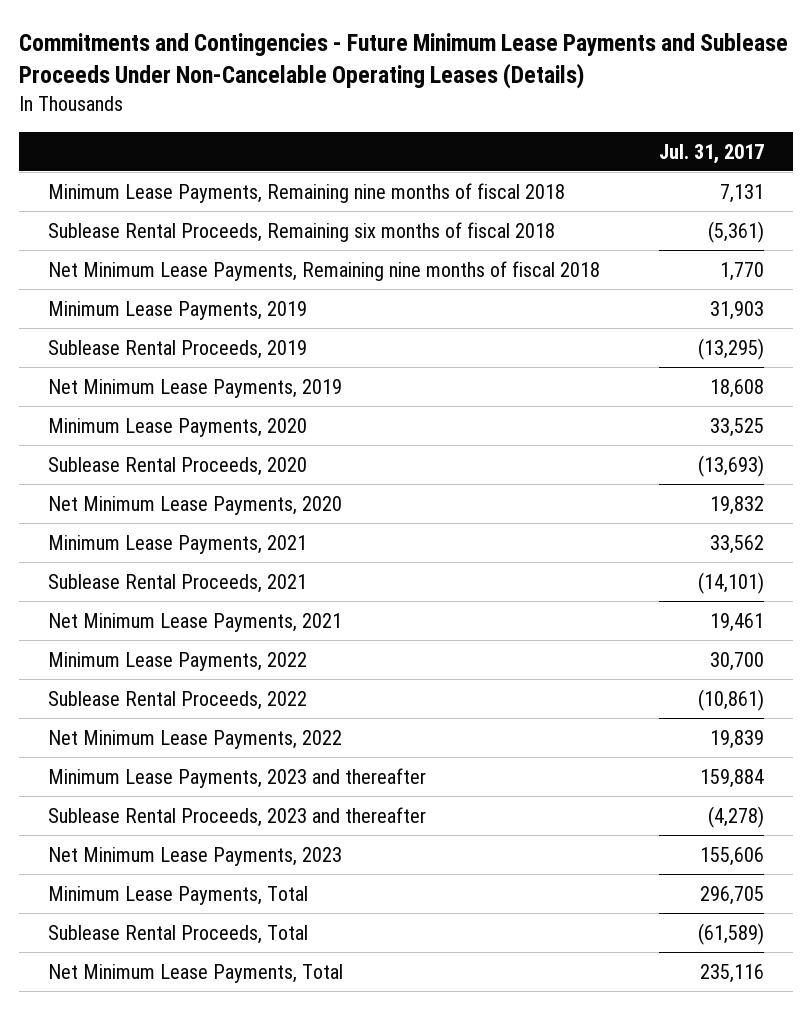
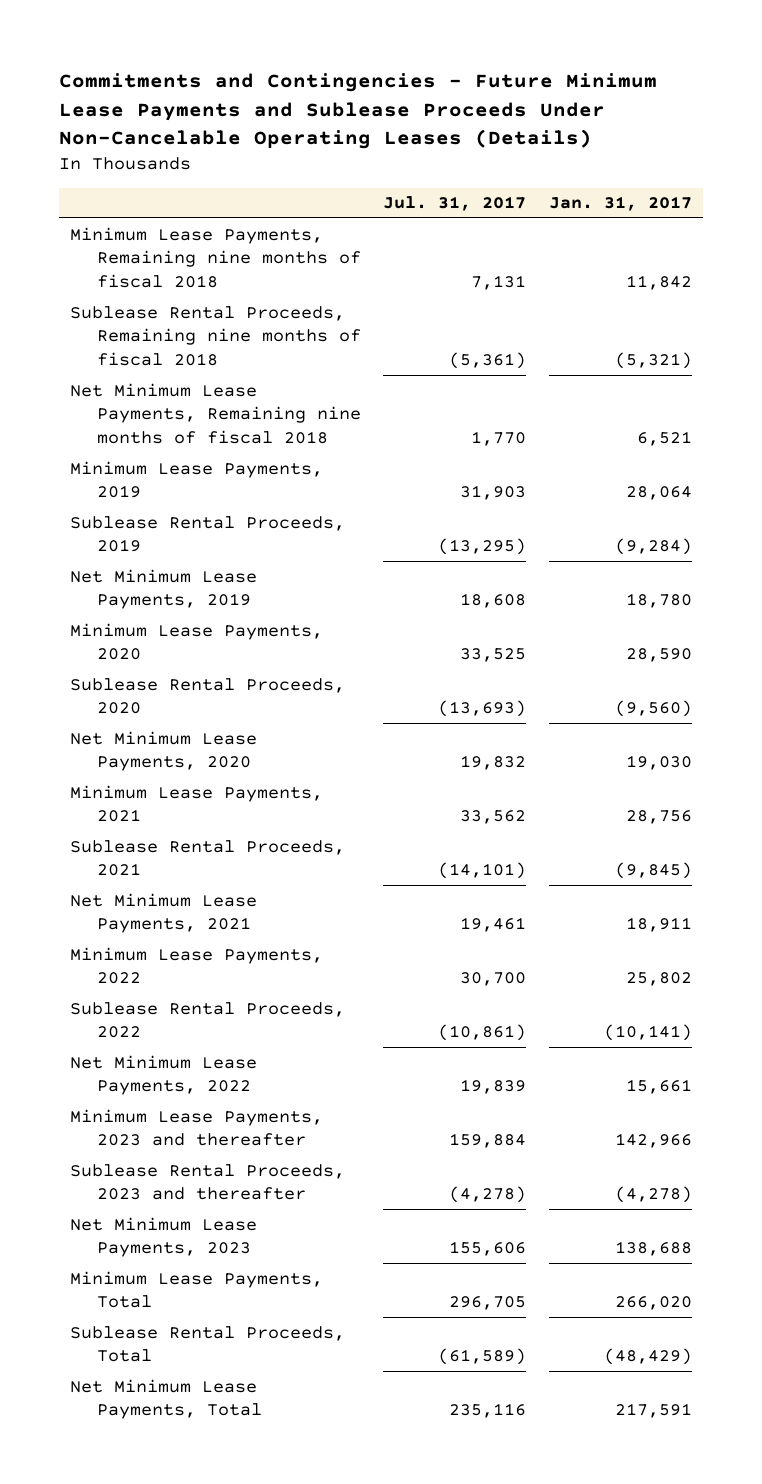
none -> [548,196,692,212] Jan. 31, 2017
[48,221,556,242] Sublease Rental Proceeds, Remaining six months of fiscal 2018 -> [69,305,361,366] Sublease Rental Proceeds, Remaining nine months of fiscal 2018

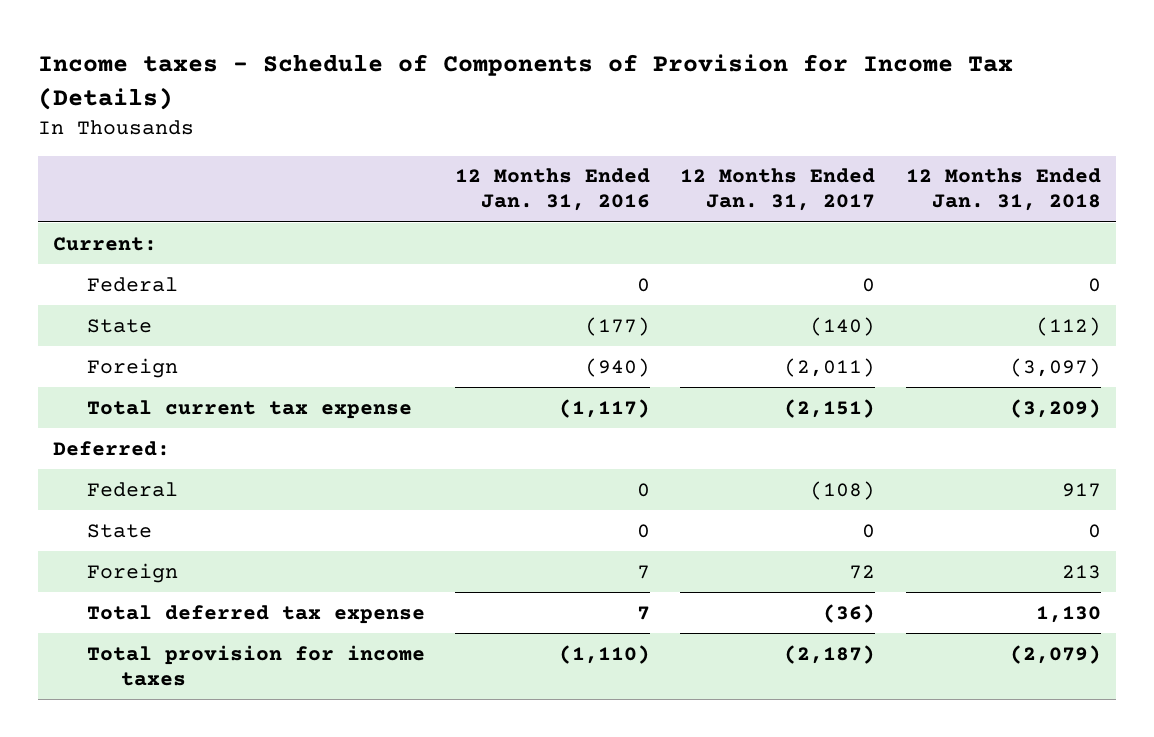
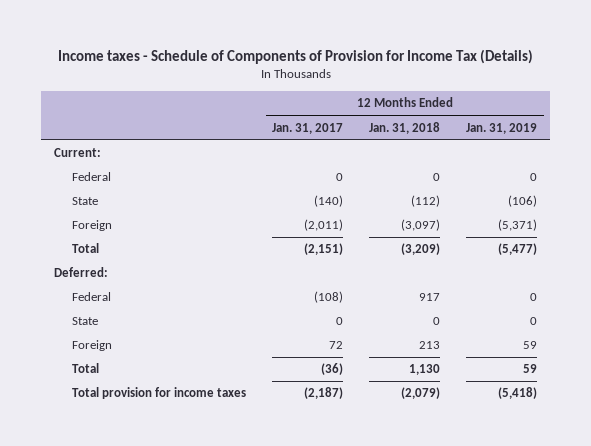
[455,168,651,212] 12 Months Ended Jan. 31, 2016 -> none
none -> [466,122,538,134] Jan. 31, 2019
[86,399,412,419] Total current tax expense -> [72,243,100,254] Total
[86,604,425,624] Total deferred tax expense -> [72,363,100,374] Total

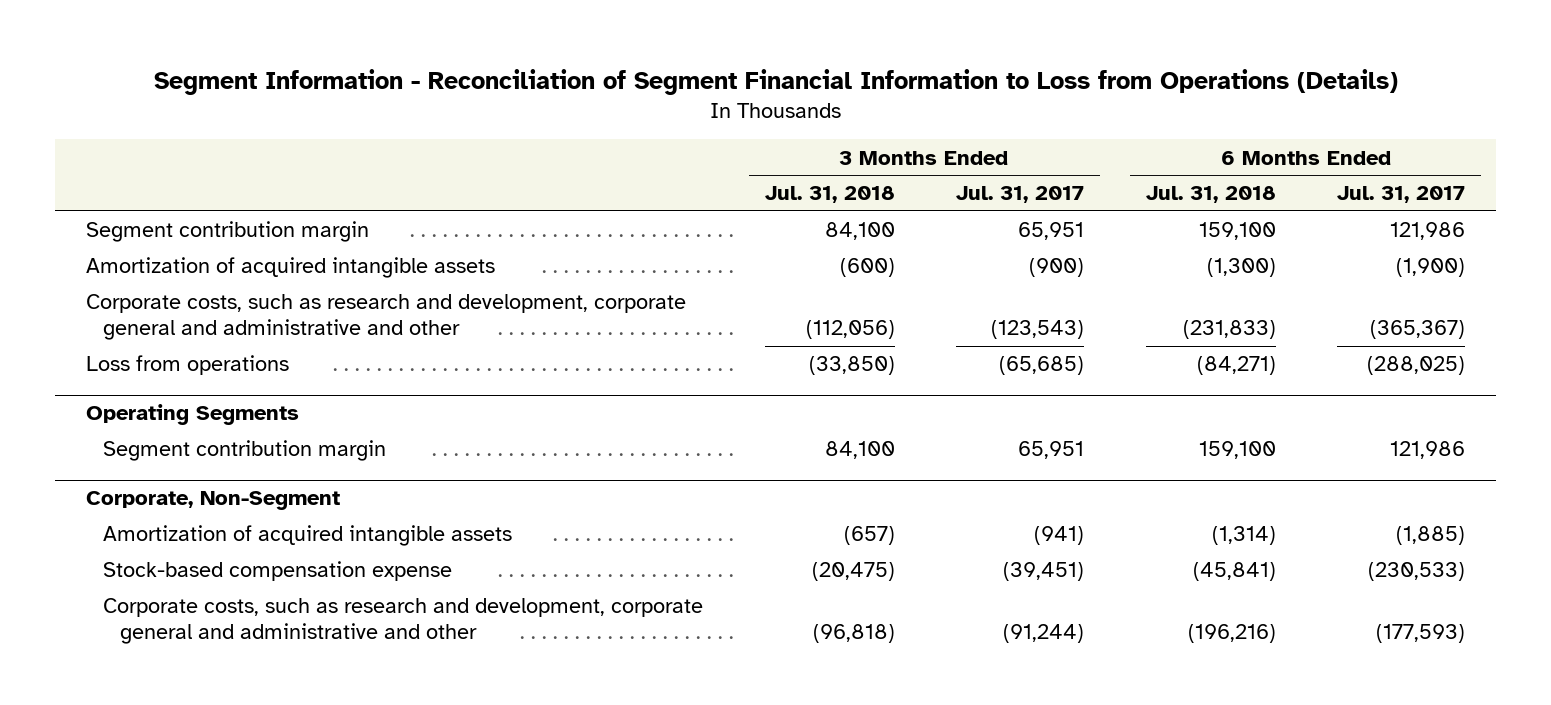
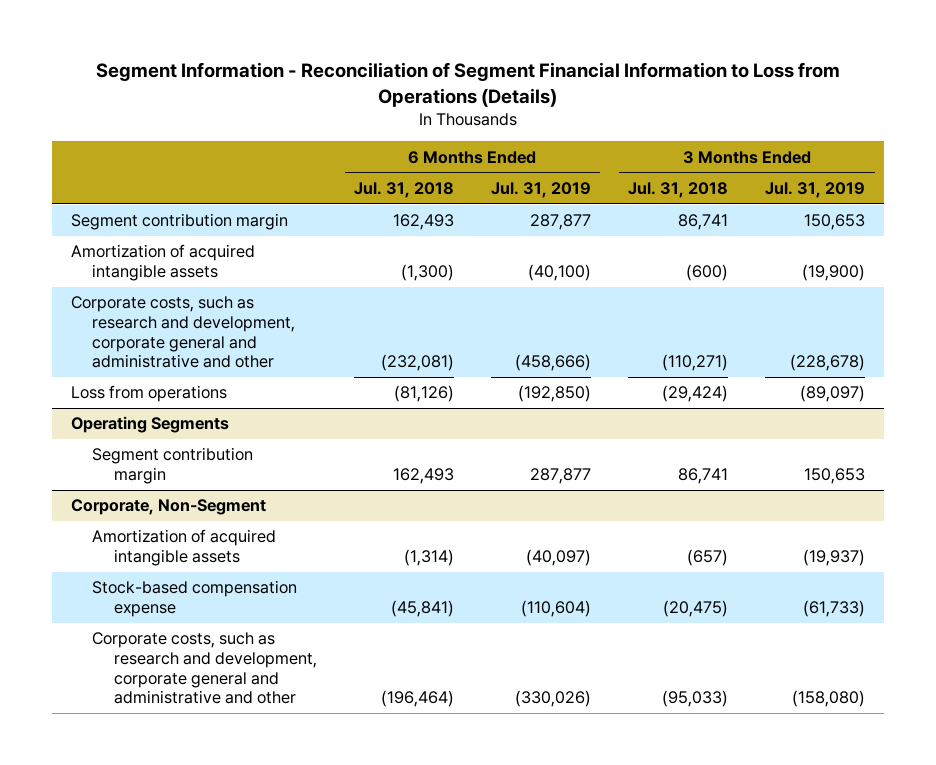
[956,186,1085,204] Jul. 31, 2017 -> none
[1337,186,1466,204] Jul. 31, 2017 -> none
none -> [491,182,592,199] Jul. 31, 2019
none -> [765,182,866,199] Jul. 31, 2019
[824,222,895,241] 84,100 -> [678,214,729,231] 86,741
[1198,222,1276,241] 159,100 -> [392,214,454,231] 162,493
[805,320,895,340] (112,056) -> [662,354,729,372] (110,271)
[1182,320,1276,340] (231,833) -> [380,354,454,372] (232,081)
[808,356,895,376] (33,850) -> [662,385,729,403] (29,424)
[1196,356,1276,376] (84,271) -> [393,385,454,403] (81,126)
[824,441,895,460] 84,100 -> [678,468,729,485] 86,741
[1198,441,1276,460] 159,100 -> [392,468,454,485] 162,493
[812,624,895,644] (96,818) -> [662,690,729,708] (95,033)
[1187,624,1276,644] (196,216) -> [380,690,454,708] (196,464)

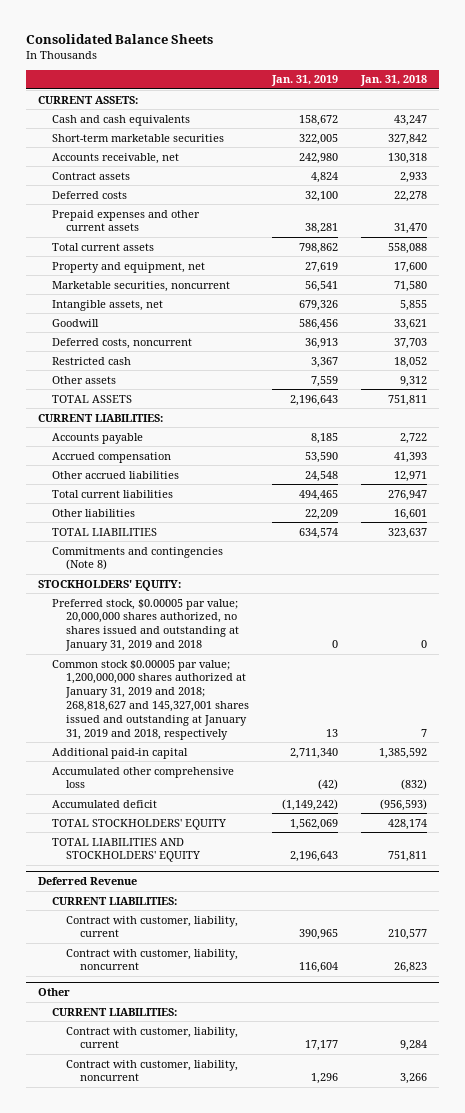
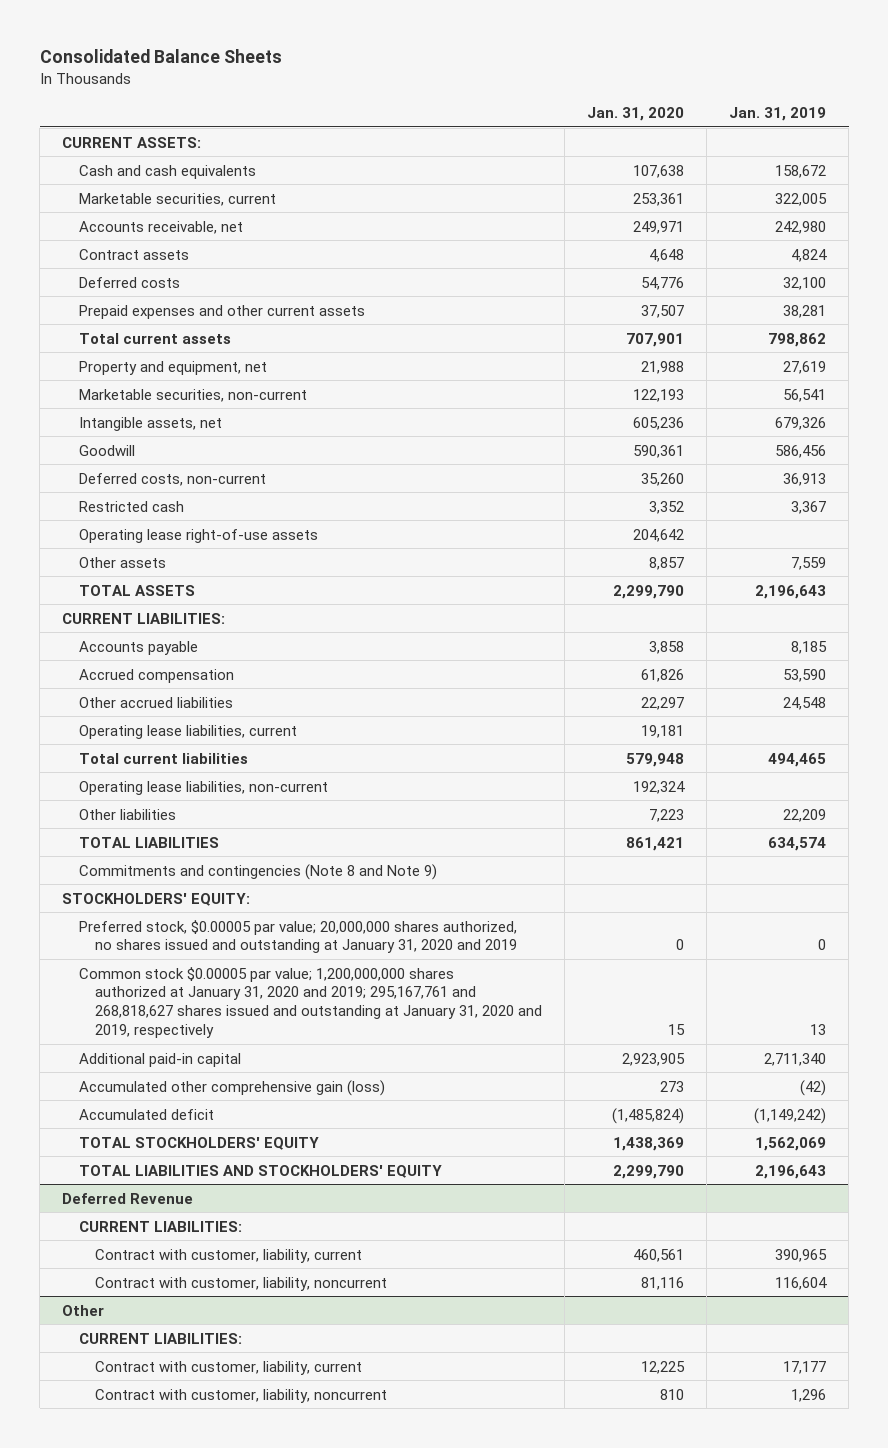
[360,75,428,87] Jan. 31, 2018 -> none
none -> [587,107,685,122] Jan. 31, 2020
[51,133,224,142] Short-term marketable securities -> [78,192,276,206] Marketable securities, current
[51,280,230,292] Marketable securities, noncurrent -> [78,388,307,402] Marketable securities, non-current
[51,337,192,349] Deferred costs, noncurrent -> [78,472,266,486] Deferred costs, non-current
none -> [78,528,318,543] Operating lease right-of-use assets
none -> [78,724,297,739] Operating lease liabilities, current
none -> [78,780,328,795] Operating lease liabilities, non-current
[51,546,223,571] Commitments and contingencies (Note 8) -> [78,863,437,880] Commitments and contingencies (Note 8 and Note 9)
[51,598,240,652] Preferred stock, $0.00005 par value; 20,000,000 shares authorized, no shares issued and outstanding at January 31, 2019 and 2018 -> [78,919,518,954] Preferred stock, $0.00005 par value; 20,000,000 shares authorized, no shares issued and outstanding at January 31, 2020 and 2019
[51,659,250,740] Common stock $0.00005 par value; 1,200,000,000 shares authorized at January 31, 2019 and 2018; 268,818,627 and 145,327,001 shares issued and outstanding at January 31, 2019 and 2018, respectively -> [78,966,543,1039] Common stock $0.00005 par value; 1,200,000,000 shares authorized at January 31, 2020 and 2019; 295,167,761 and 268,818,627 shares issued and outstanding at January 31, 2020 and 2019, respectively
[51,766,234,789] Accumulated other comprehensive loss -> [78,1079,385,1096] Accumulated other comprehensive gain (loss)

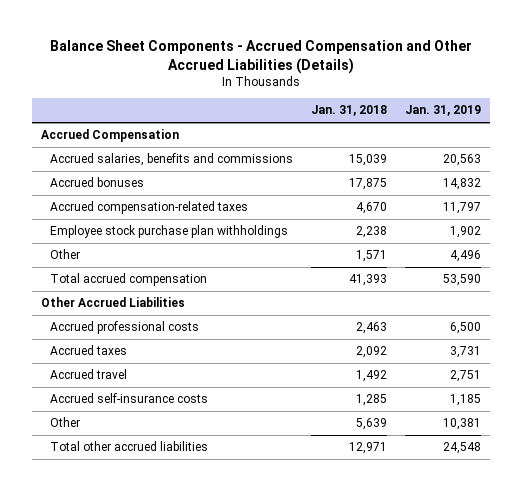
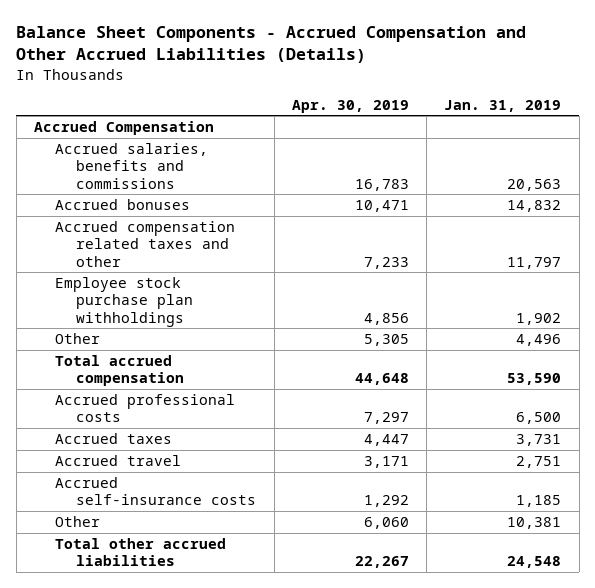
[311,105,388,117] Jan. 31, 2018 -> none
none -> [291,99,409,113] Apr. 30, 2019
[49,201,248,215] Accrued compensation-related taxes -> [55,220,236,267] Accrued compensation related taxes and other
[41,297,186,308] Other Accrued Liabilities -> none

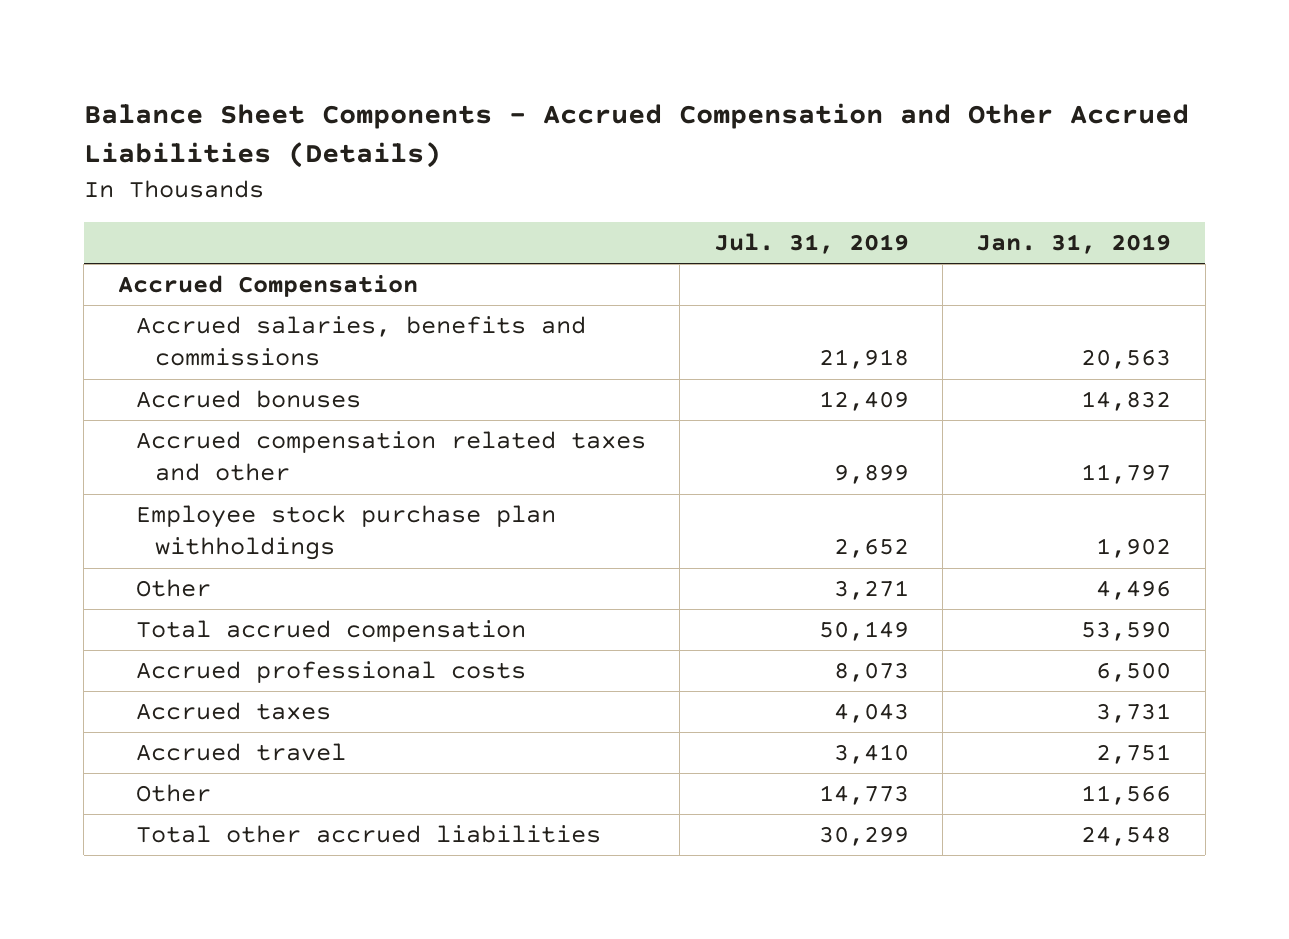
[291,99,409,113] Apr. 30, 2019 -> none
none -> [713,232,909,254] Jul. 31, 2019
[55,476,257,506] Accrued self-insurance costs -> none
[507,516,562,529] 10,381 -> [1081,785,1172,806] 11,566

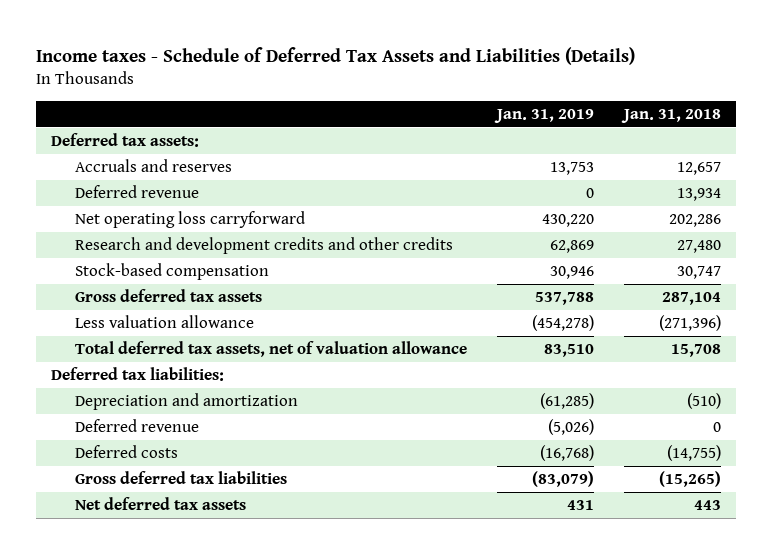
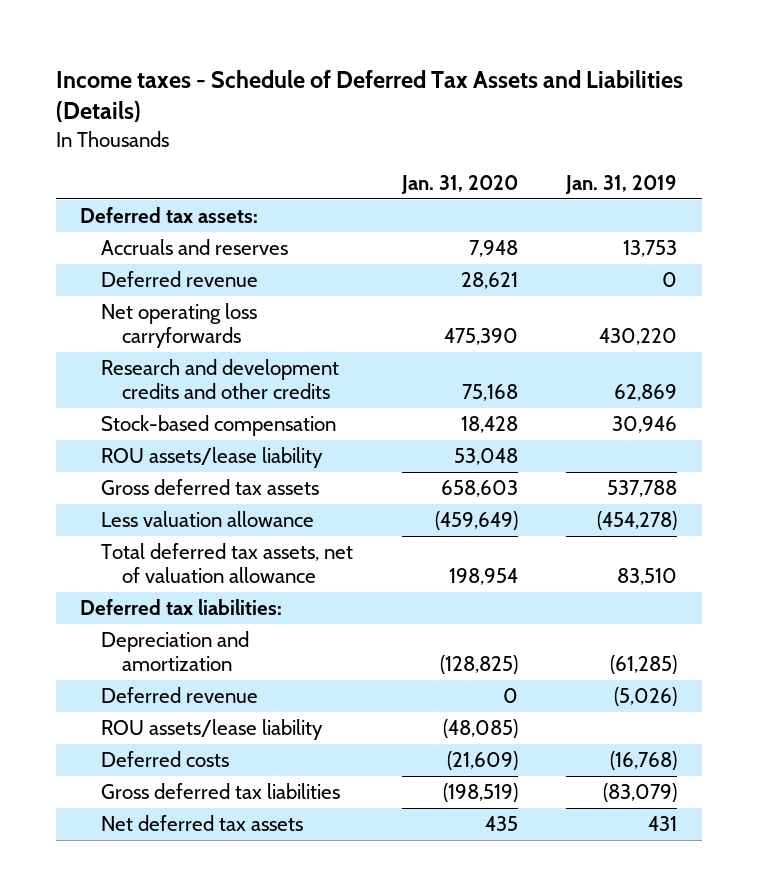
[621,108,722,123] Jan. 31, 2018 -> none
none -> [400,174,518,194] Jan. 31, 2020
[74,210,305,228] Net operating loss carryforward -> [101,303,258,348] Net operating loss carryforwards
none -> [101,447,324,469] ROU assets/lease liability
none -> [101,719,324,741] ROU assets/lease liability

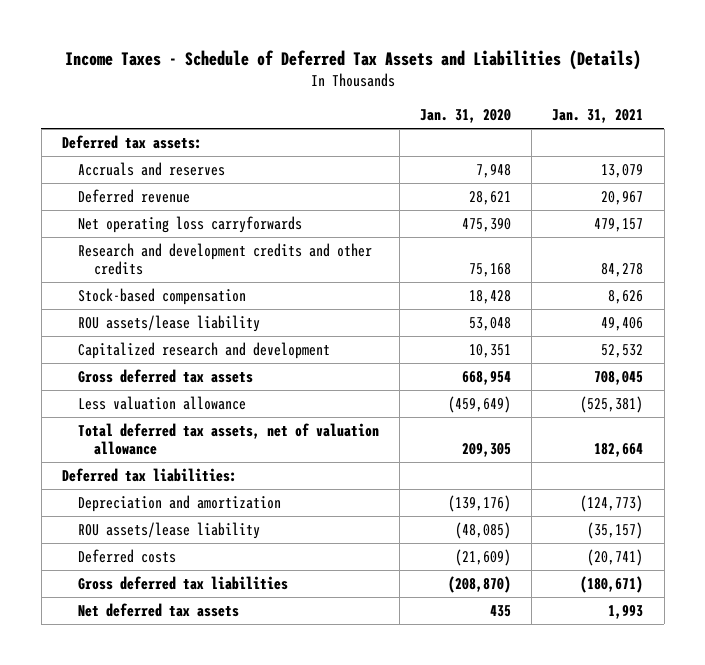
[55,69,683,123] Income taxes - Schedule of Deferred Tax Assets and Liabilities (Details) -> [64,50,641,71] Income Taxes - Schedule of Deferred Tax Assets and Liabilities (Details)
[565,174,678,194] Jan. 31, 2019 -> none
none -> [552,109,644,124] Jan. 31, 2021
none -> [77,341,330,359] Capitalized research and development
[440,480,518,498] 658,603 -> [462,370,512,385] 668,954
[448,567,518,585] 198,954 -> [462,443,512,458] 209,305
[101,687,259,704] Deferred revenue -> none
[439,654,518,674] (128,825) -> [448,494,512,512] (139,176)
[442,783,518,803] (198,519) -> [448,575,512,593] (208,870)

